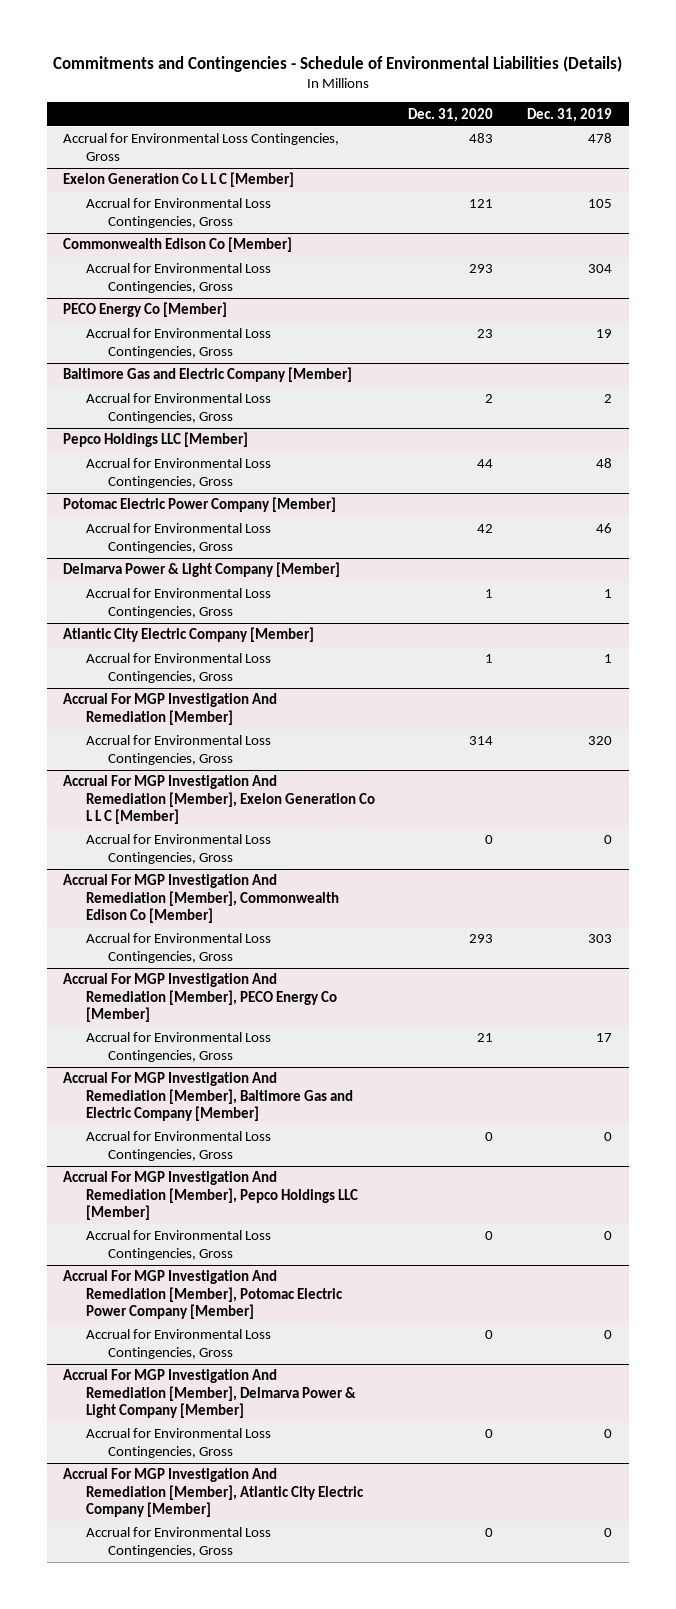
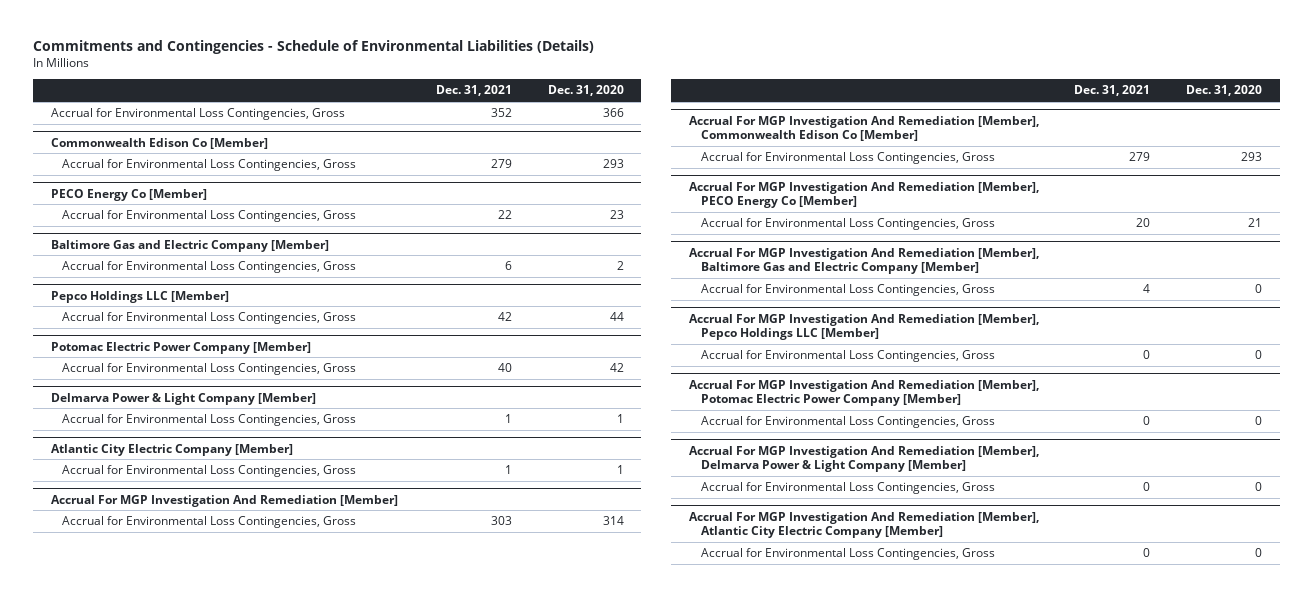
[527,107,613,122] Dec. 31, 2019 -> none
none -> [436,85,513,97] Dec. 31, 2021
[63,172,295,188] Exelon Generation Co L L C [Member] -> none
[85,198,271,228] Accrual for Environmental Loss Contingencies, Gross -> none
[469,133,494,144] 483 -> [602,108,624,118] 366
[63,775,375,824] Accrual For MGP Investigation And Remediation [Member], Exelon Generation Co L L C [Member] -> none
[85,834,271,864] Accrual for Environmental Loss Contingencies, Gross -> none

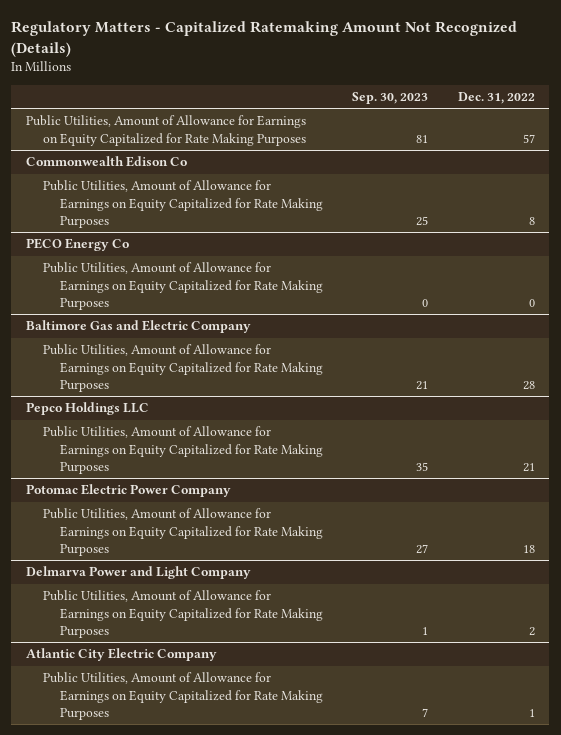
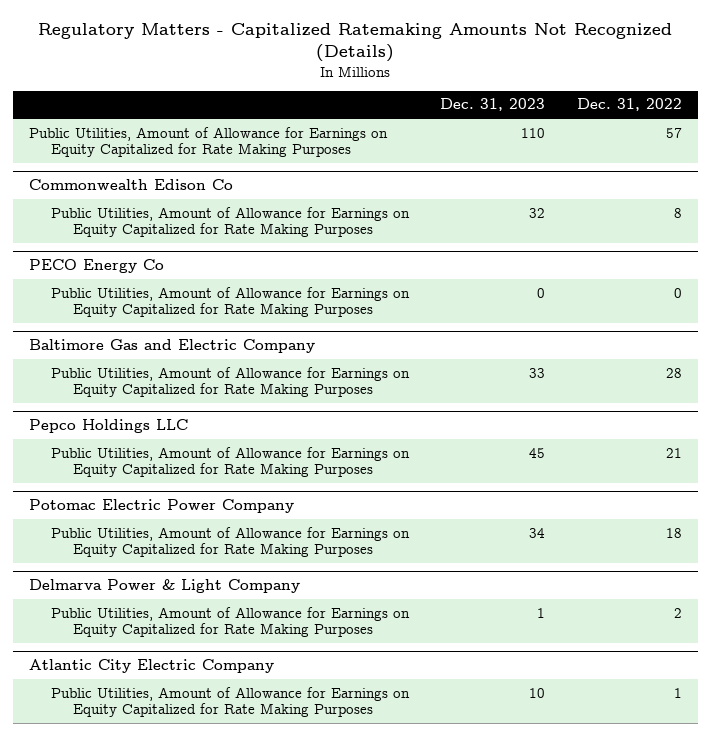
[11,21,518,58] Regulatory Matters - Capitalized Ratemaking Amount Not Recognized (Details) -> [38,23,673,63] Regulatory Matters - Capitalized Ratemaking Amounts Not Recognized (Details)
[352,91,429,104] Sep. 30, 2023 -> none
none -> [440,98,546,112] Dec. 31, 2023
[26,566,252,580] Delmarva Power and Light Company -> [28,578,300,593] Delmarva Power & Light Company

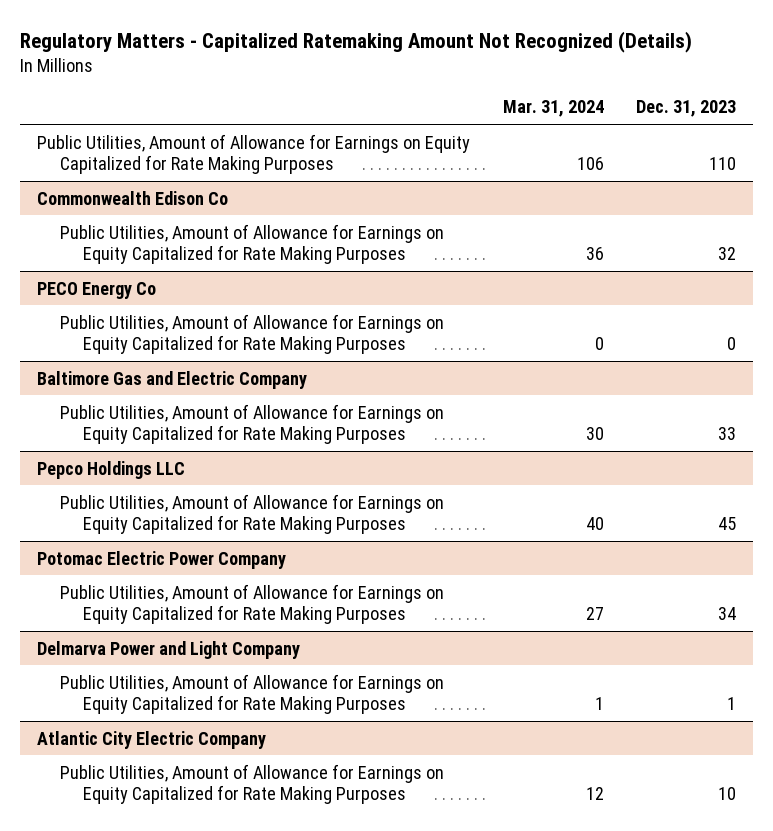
[38,23,673,63] Regulatory Matters - Capitalized Ratemaking Amounts Not Recognized (Details) -> [20,30,693,53] Regulatory Matters - Capitalized Ratemaking Amount Not Recognized (Details)
[576,98,682,112] Dec. 31, 2022 -> none
none -> [502,100,604,118] Mar. 31, 2024
[28,578,300,593] Delmarva Power & Light Company -> [36,640,300,659] Delmarva Power and Light Company

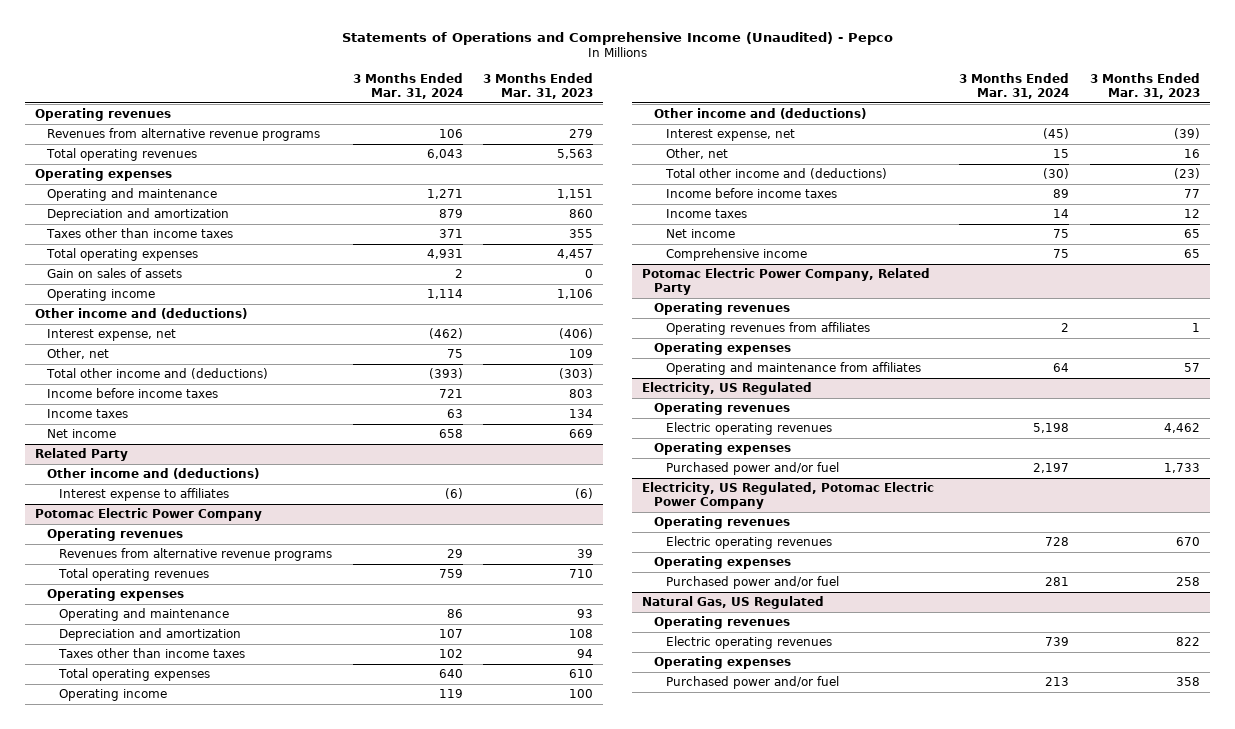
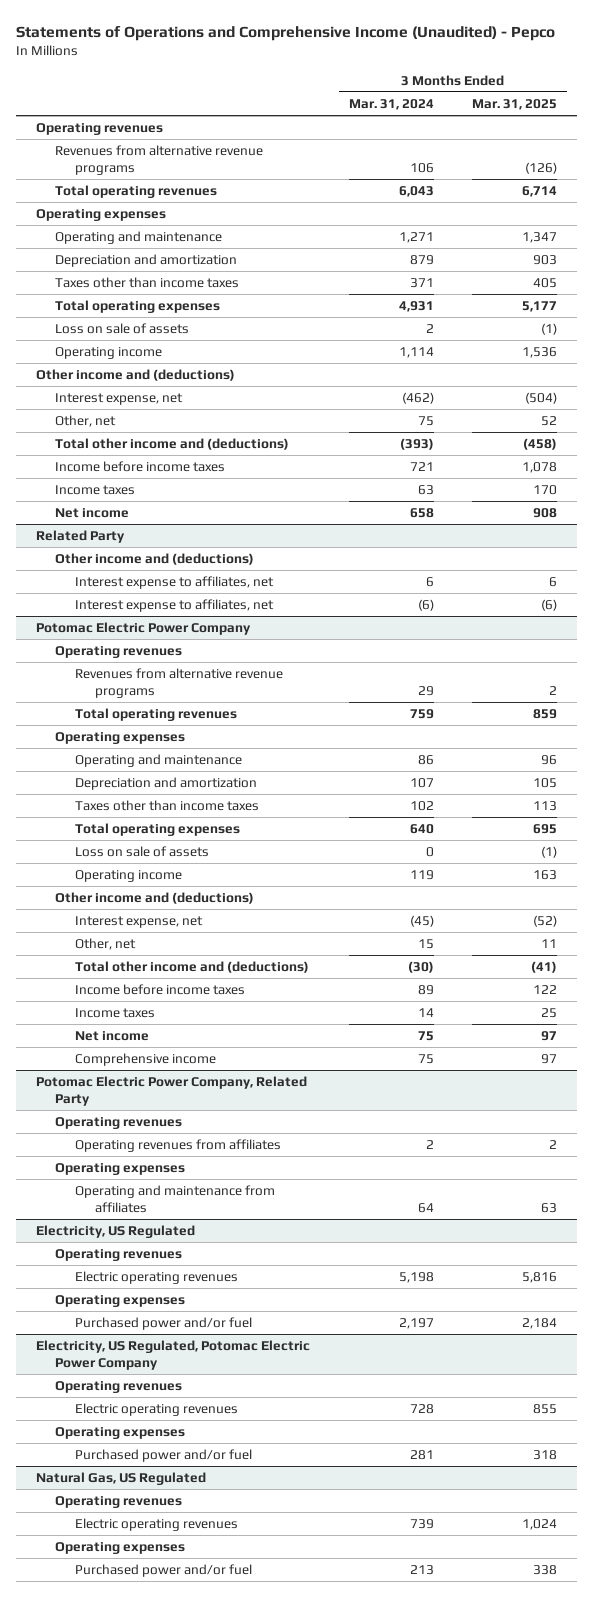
[483,72,594,100] 3 Months Ended Mar. 31, 2023 -> none
none -> [472,98,558,110] Mar. 31, 2025
[46,268,182,279] Gain on sales of assets -> [55,322,190,334] Loss on sale of assets
[58,488,229,502] Interest expense to affiliates -> [75,575,275,589] Interest expense to affiliates, net
[444,488,463,500] (6) -> [425,576,434,587] 6
none -> [75,598,275,612] Interest expense to affiliates, net
none -> [75,845,210,857] Loss on sale of assets

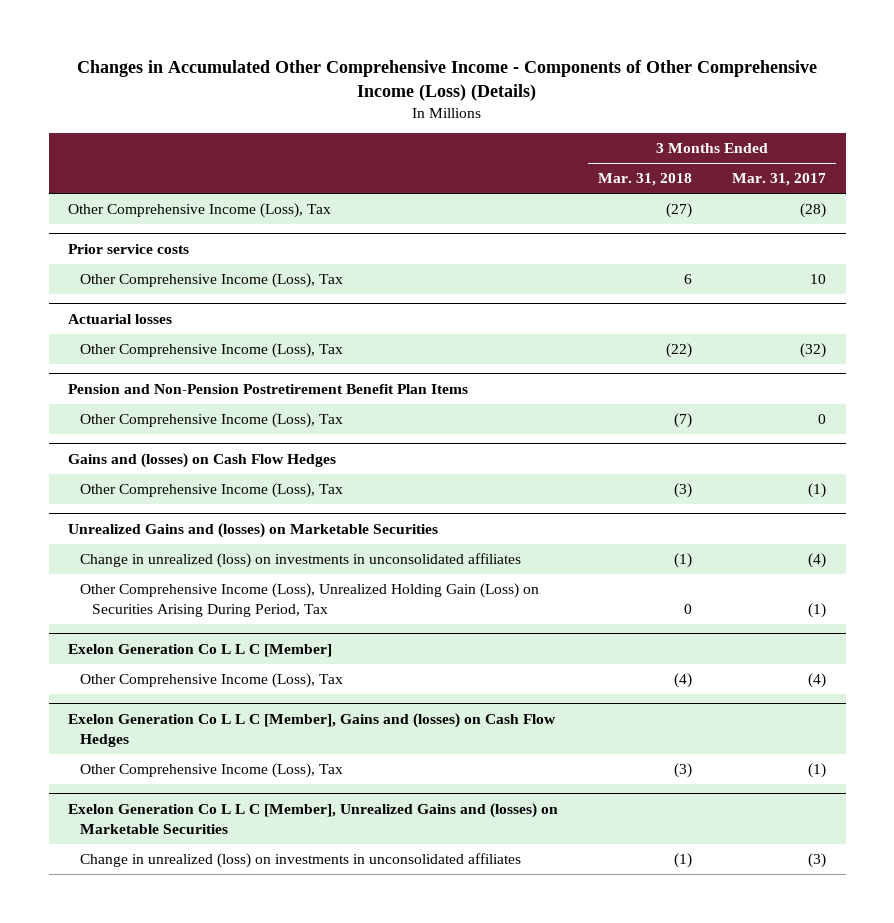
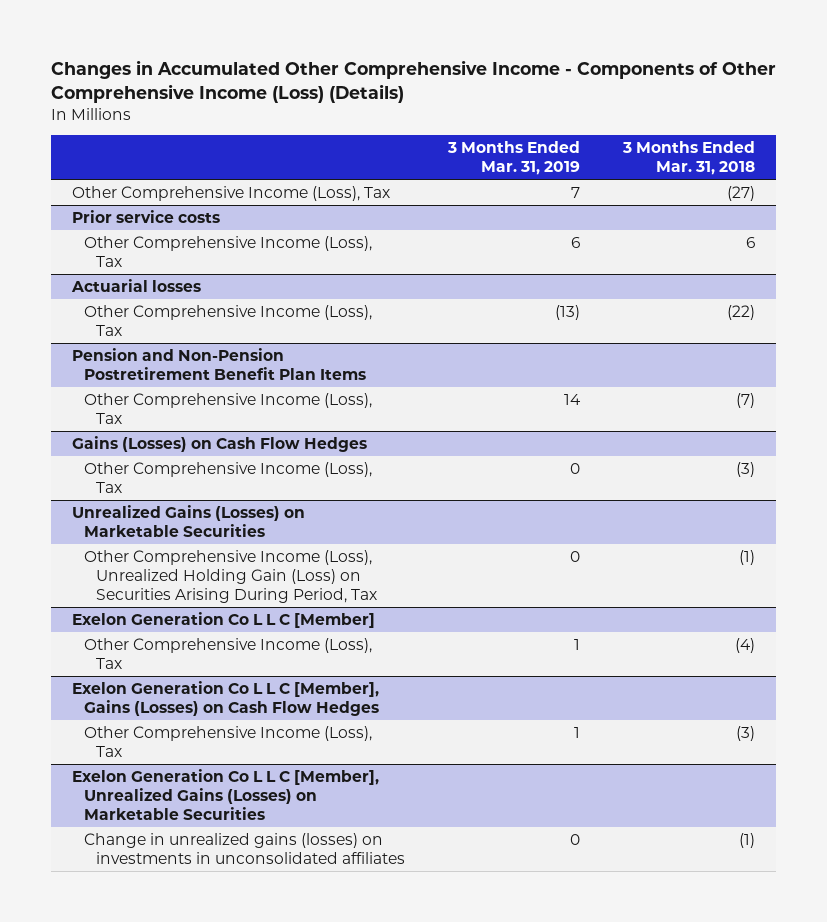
[731,173,826,187] Mar. 31, 2017 -> none
none -> [447,141,581,176] 3 Months Ended Mar. 31, 2019
[68,452,337,468] Gains and (losses) on Cash Flow Hedges -> [72,436,368,453] Gains (Losses) on Cash Flow Hedges
[80,553,522,569] Change in unrealized (loss) on investments in unconsolidated affiliates -> none
[68,522,439,538] Unrealized Gains and (losses) on Marketable Securities -> [72,505,306,538] Unrealized Gains (Losses) on Marketable Securities
[684,603,693,614] 0 -> [738,550,755,566] (1)
[68,712,557,747] Exelon Generation Co L L C [Member], Gains and (losses) on Cash Flow Hedges -> [72,681,380,717] Exelon Generation Co L L C [Member], Gains (Losses) on Cash Flow Hedges
[68,802,559,834] Exelon Generation Co L L C [Member], Unrealized Gains and (losses) on Marketable Securities -> [72,769,380,820] Exelon Generation Co L L C [Member], Unrealized Gains (Losses) on Marketable Securities
[80,853,522,869] Change in unrealized (loss) on investments in unconsolidated affiliates -> [84,833,406,865] Change in unrealized gains (losses) on investments in unconsolidated affiliates

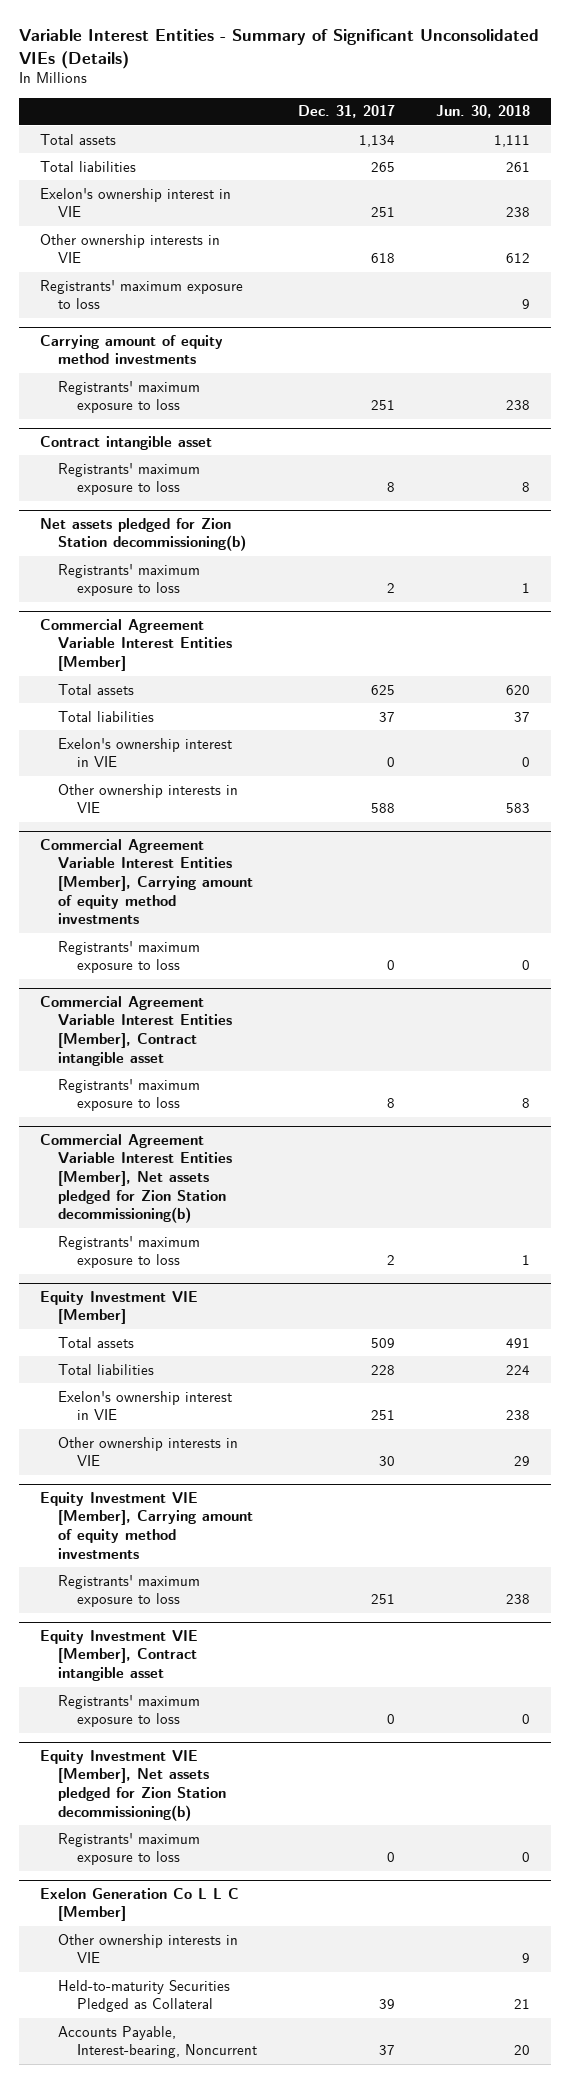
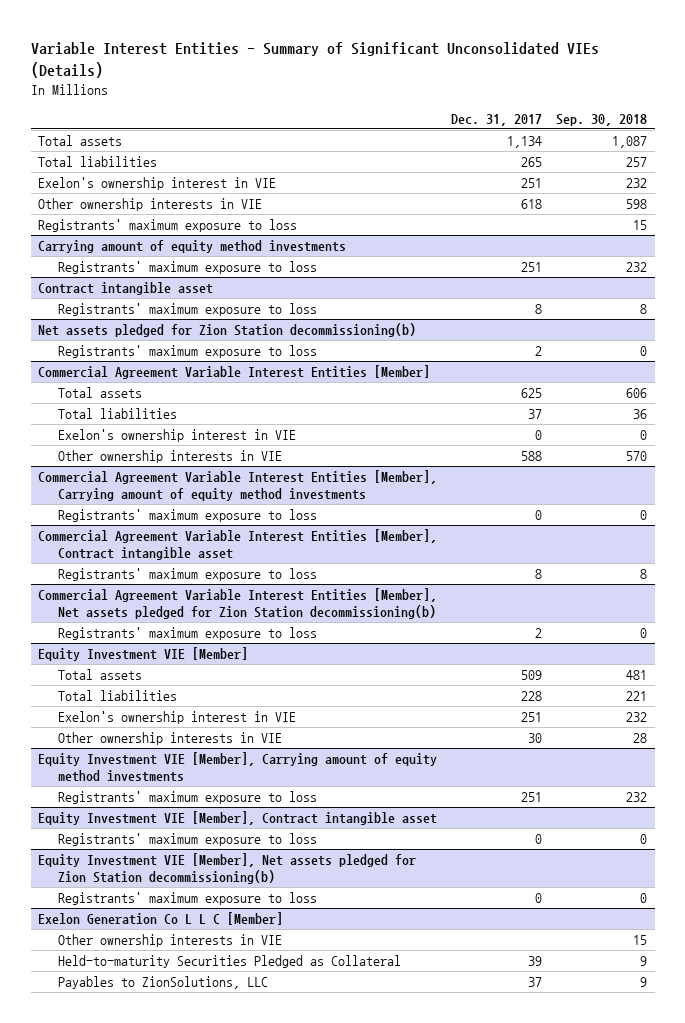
[435,105,530,119] Jun. 30, 2018 -> none
none -> [556,113,648,126] Sep. 30, 2018
[58,2025,257,2059] Accounts Payable, Interest-bearing, Noncurrent -> [57,976,268,990] Payables to ZionSolutions, LLC

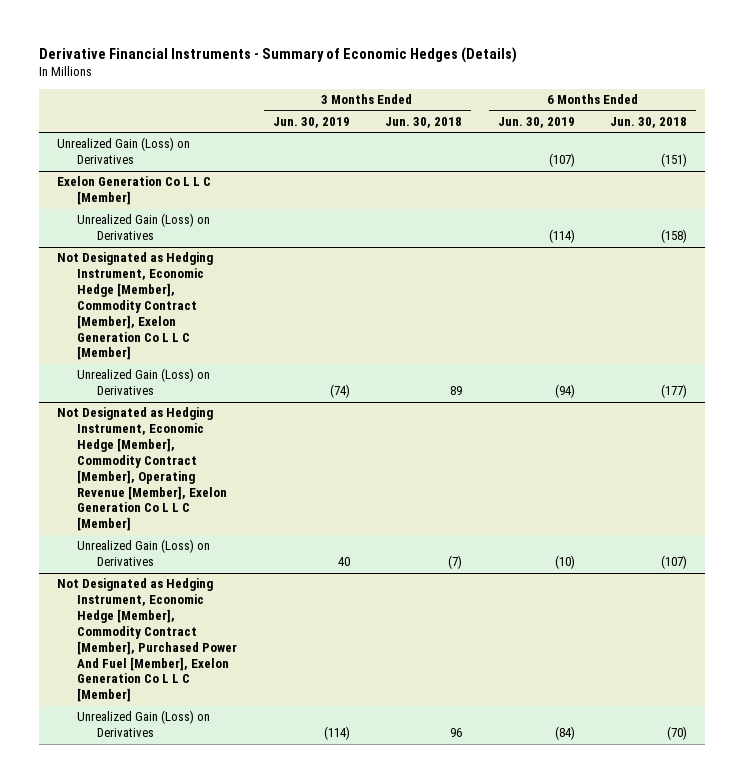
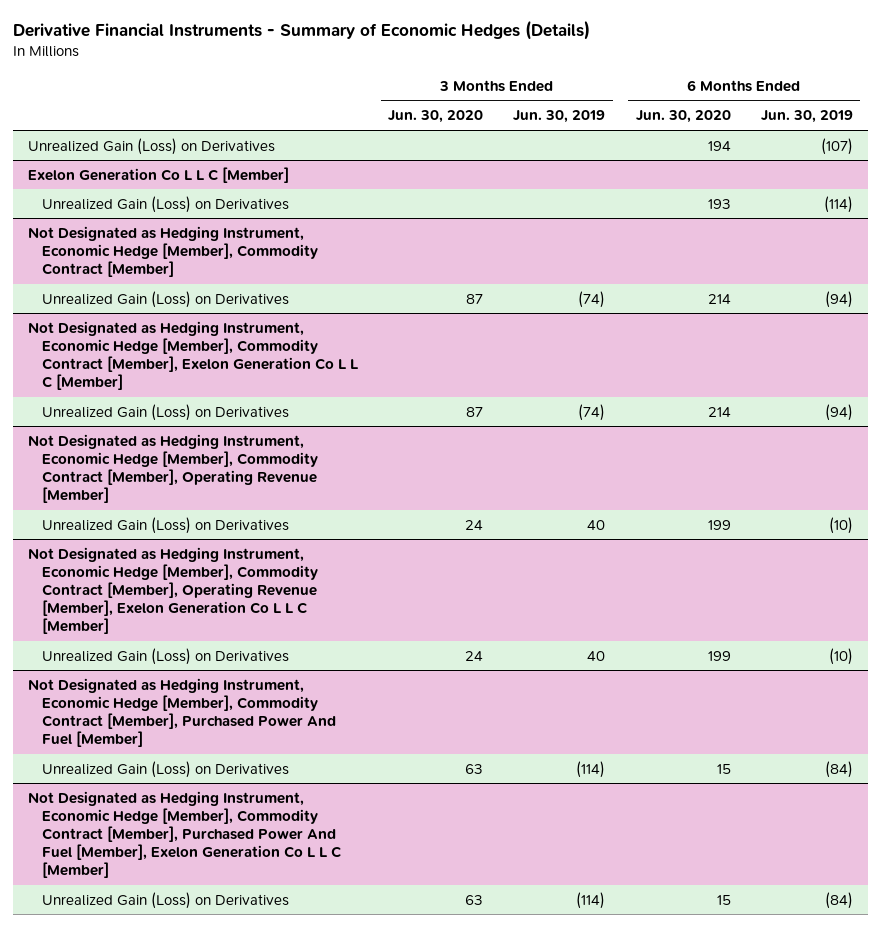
[385,117,463,129] Jun. 30, 2018 -> none
[610,117,688,129] Jun. 30, 2018 -> none
none -> [388,110,484,124] Jun. 30, 2020
none -> [635,110,731,124] Jun. 30, 2020
none -> [28,225,319,277] Not Designated as Hedging Instrument, Economic Hedge [Member], Commodity Contract [Member]
none -> [42,290,290,308] Unrealized Gain (Loss) on Derivatives
none -> [28,433,319,503] Not Designated as Hedging Instrument, Economic Hedge [Member], Commodity Contract [Member], Operating Revenue [Member]
none -> [42,516,290,534] Unrealized Gain (Loss) on Derivatives
none -> [28,677,337,747] Not Designated as Hedging Instrument, Economic Hedge [Member], Commodity Contract [Member], Purchased Power And Fuel [Member]
none -> [42,760,290,778] Unrealized Gain (Loss) on Derivatives

